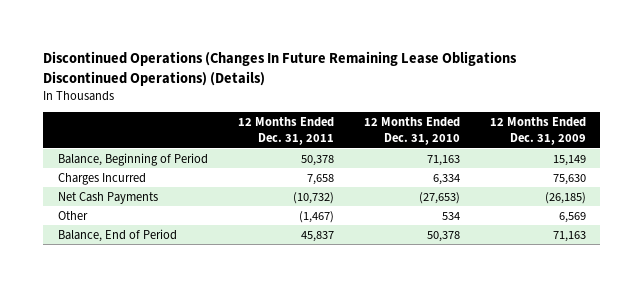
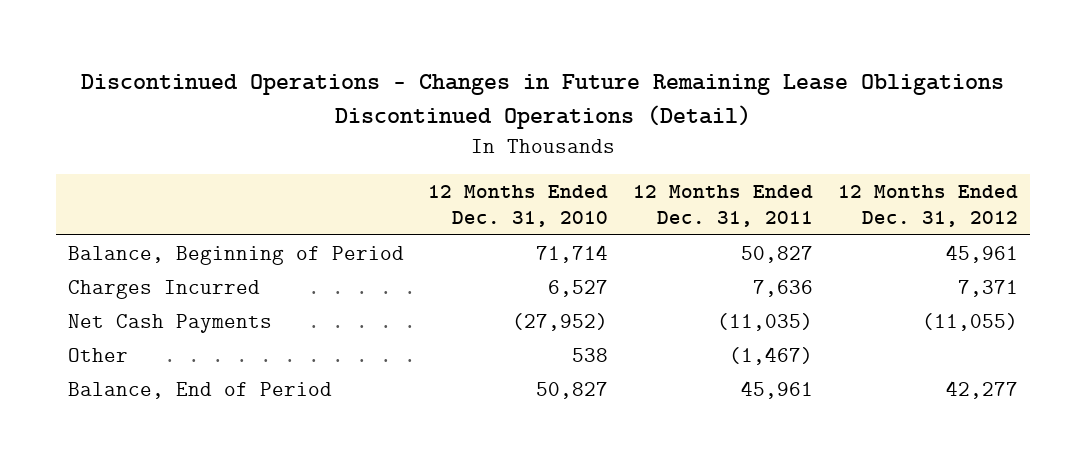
[43,51,518,86] Discontinued Operations (Changes In Future Remaining Lease Obligations Discontinued Operations) (Details) -> [80,74,1004,130] Discontinued Operations - Changes in Future Remaining Lease Obligations Discontinued Operations (Detail)
[489,117,586,145] 12 Months Ended Dec. 31, 2009 -> none
none -> [837,185,1018,228] 12 Months Ended Dec. 31, 2012
[301,154,335,166] 50,378 -> [741,245,814,263] 50,827
[426,154,460,166] 71,163 -> [536,244,609,263] 71,714
[307,173,335,185] 7,658 -> [753,279,814,297] 7,636
[432,173,460,185] 6,334 -> [548,279,609,297] 6,527
[293,191,335,204] (10,732) -> [717,312,814,331] (11,035)
[418,191,460,204] (27,653) -> [512,312,609,331] (27,952)
[441,211,460,220] 534 -> [572,347,609,362] 538
[301,230,335,242] 45,837 -> [741,380,814,399] 45,961
[426,230,460,242] 50,378 -> [536,381,609,399] 50,827

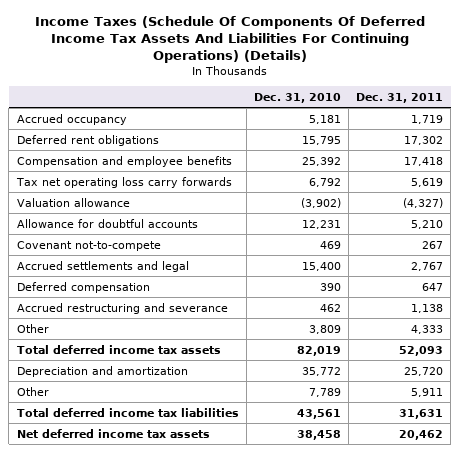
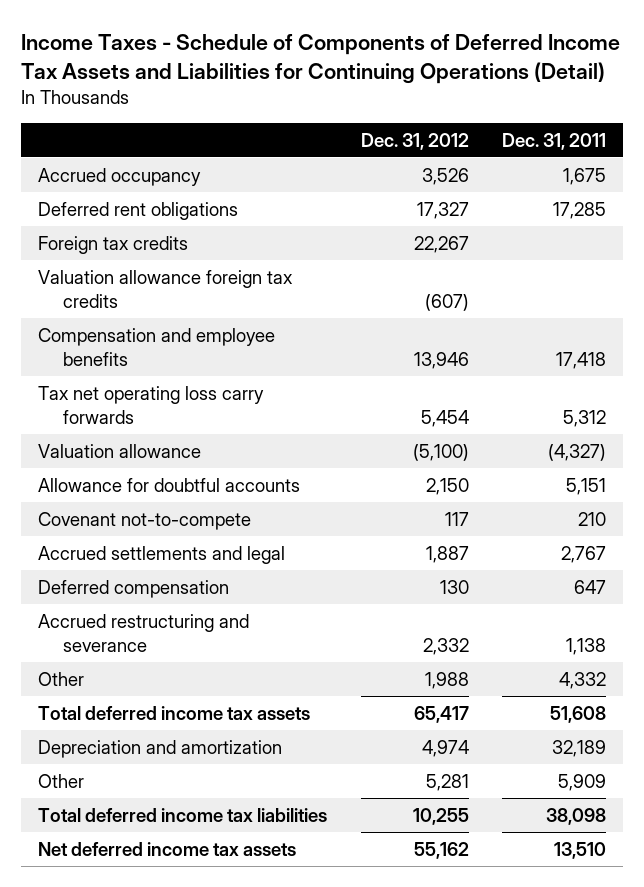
[34,16,425,64] Income Taxes (Schedule Of Components Of Deferred Income Tax Assets And Liabilities For Continuing Operations) (Details) -> [21,34,621,85] Income Taxes - Schedule of Components of Deferred Income Tax Assets and Liabilities for Continuing Operations (Detail)
[253,92,341,103] Dec. 31, 2010 -> none
none -> [360,132,469,150] Dec. 31, 2012
[411,114,444,124] 1,719 -> [563,167,607,185] 1,675
[404,135,444,145] 17,302 -> [553,201,607,219] 17,285
none -> [37,235,188,254] Foreign tax credits
none -> [37,269,293,308] Valuation allowance foreign tax credits
[411,177,444,187] 5,619 -> [563,409,607,427] 5,312
[411,219,444,229] 5,210 -> [566,477,607,495] 5,151
[422,240,444,249] 267 -> [578,511,607,526] 210
[411,324,444,334] 4,333 -> [559,671,607,689] 4,332
[399,345,444,356] 52,093 -> [550,705,607,723] 51,608
[404,366,444,376] 25,720 -> [552,739,607,757] 32,189
[411,387,444,397] 5,911 -> [558,773,607,791] 5,909
[399,408,444,419] 31,631 -> [546,807,607,825] 38,098
[399,429,444,440] 20,462 -> [554,841,607,859] 13,510

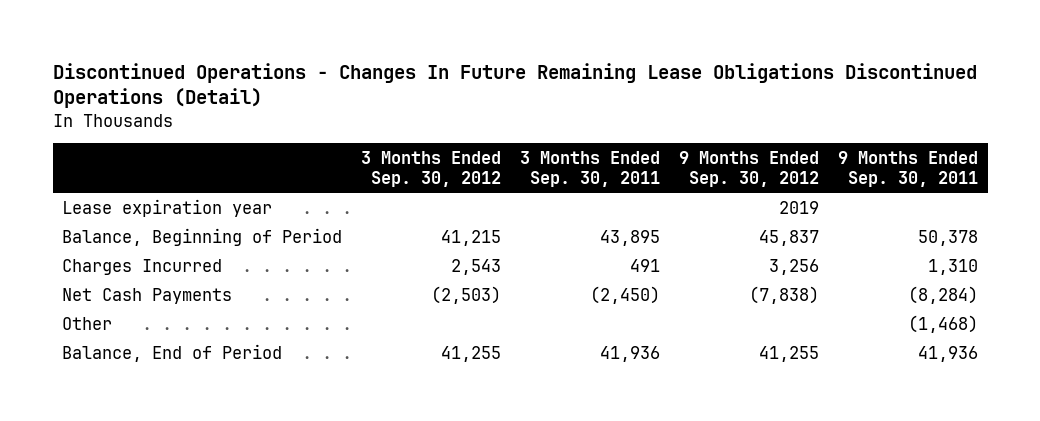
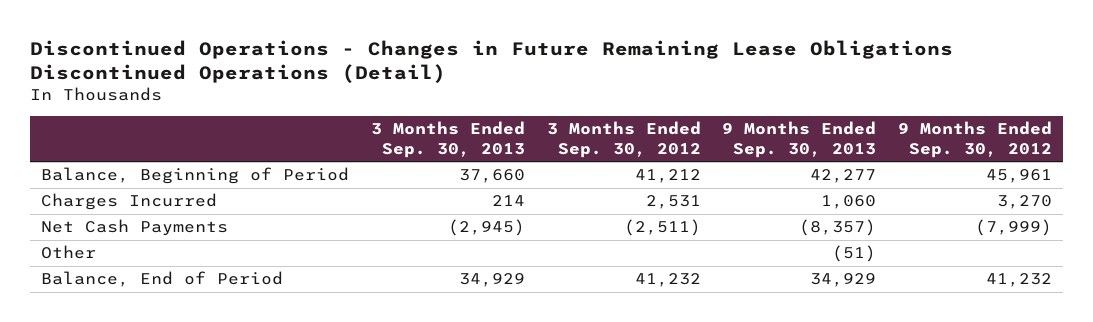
[52,62,977,109] Discontinued Operations - Changes In Future Remaining Lease Obligations Discontinued Operations (Detail) -> [30,39,954,84] Discontinued Operations - Changes in Future Remaining Lease Obligations Discontinued Operations (Detail)
[520,150,661,188] 3 Months Ended Sep. 30, 2011 -> none
[838,150,979,188] 9 Months Ended Sep. 30, 2011 -> none
none -> [370,121,525,158] 3 Months Ended Sep. 30, 2013
none -> [722,121,877,158] 9 Months Ended Sep. 30, 2013
[62,199,273,218] Lease expiration year -> none
[441,230,502,247] 41,215 -> [634,169,701,184] 41,212
[759,230,820,247] 45,837 -> [986,169,1053,184] 45,961
[451,259,502,276] 2,543 -> [645,195,701,210] 2,531
[769,259,820,276] 3,256 -> [997,195,1053,210] 3,270
[431,286,502,305] (2,503) -> [623,219,701,237] (2,511)
[749,286,820,305] (7,838) -> [975,219,1053,237] (7,999)
[441,346,502,363] 41,255 -> [634,273,701,288] 41,232
[759,346,820,363] 41,255 -> [986,273,1053,288] 41,232

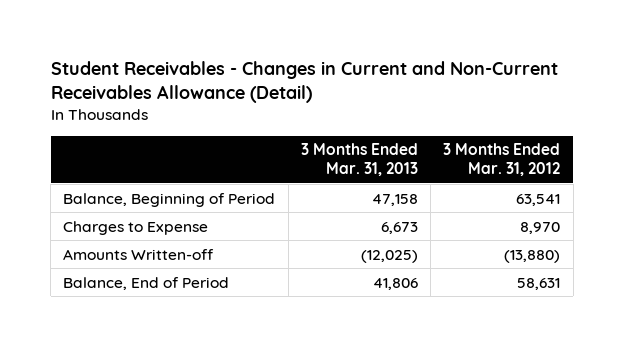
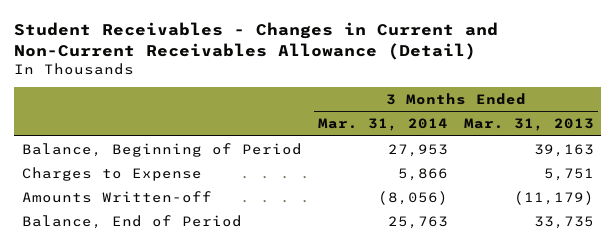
[443,143,561,177] 3 Months Ended Mar. 31, 2012 -> none
none -> [317,118,448,132] Mar. 31, 2014
[371,193,418,206] 47,158 -> [533,143,594,157] 39,163
[380,221,418,234] 6,673 -> [543,167,594,181] 5,751
[360,249,418,263] (12,025) -> [513,190,594,205] (11,179)
[372,277,418,290] 41,806 -> [533,215,594,229] 33,735

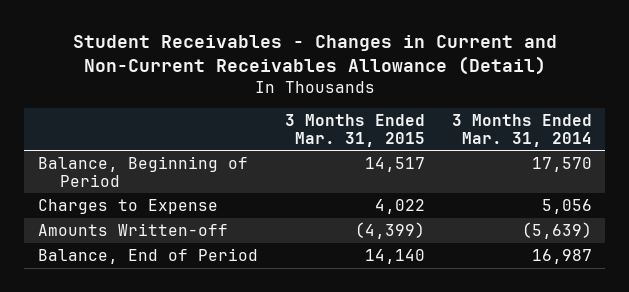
[463,118,594,132] Mar. 31, 2013 -> none
none -> [284,113,425,147] 3 Months Ended Mar. 31, 2015
[387,143,448,157] 27,953 -> [531,156,592,172] 17,570
[397,167,448,181] 5,866 -> [541,198,592,214] 5,056
[377,190,448,205] (8,056) -> [521,221,592,239] (5,639)
[387,215,448,229] 25,763 -> [531,248,592,264] 16,987

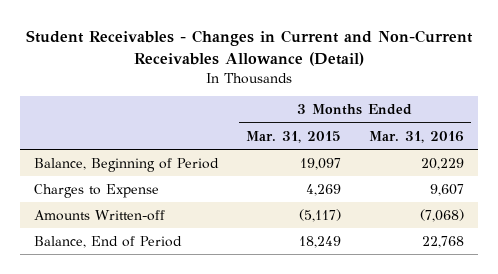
[451,113,592,147] 3 Months Ended Mar. 31, 2014 -> none
none -> [369,130,465,143] Mar. 31, 2016
[364,156,425,172] 14,517 -> [300,158,342,171] 19,097
[374,198,425,214] 4,022 -> [306,184,342,197] 4,269
[354,221,425,239] (4,399) -> [299,209,342,223] (5,117)
[364,248,425,264] 14,140 -> [299,236,342,249] 18,249

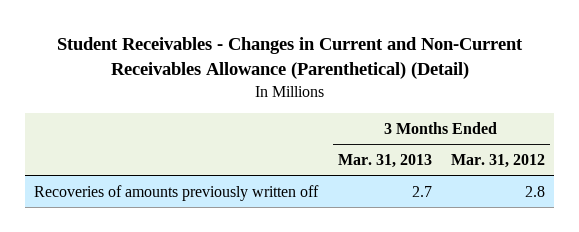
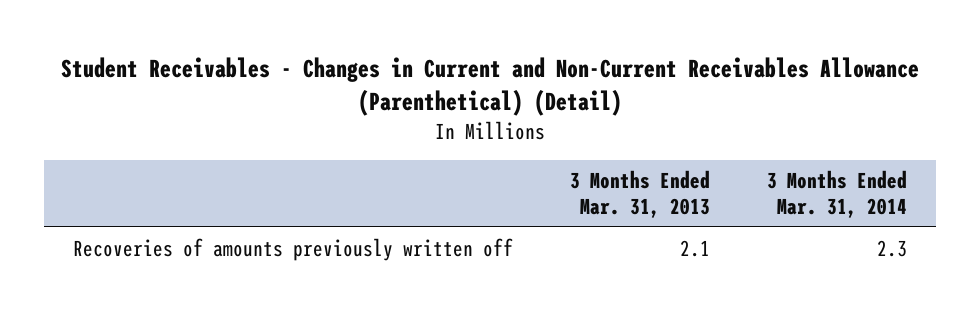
[450,153,545,168] Mar. 31, 2012 -> none
none -> [767,170,908,218] 3 Months Ended Mar. 31, 2014
[411,185,432,197] 2.7 -> [679,239,710,257] 2.1

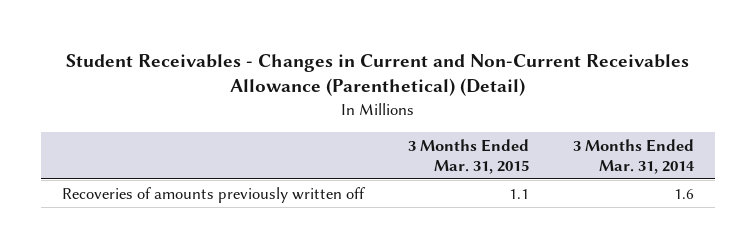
[569,170,710,218] 3 Months Ended Mar. 31, 2013 -> none
none -> [407,138,529,174] 3 Months Ended Mar. 31, 2015
[877,239,908,257] 2.3 -> [673,189,694,200] 1.6

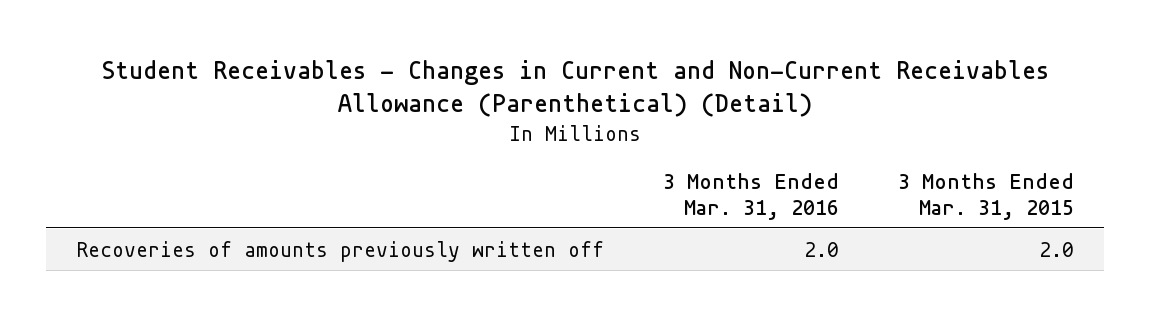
[572,138,695,174] 3 Months Ended Mar. 31, 2014 -> none
none -> [663,173,840,220] 3 Months Ended Mar. 31, 2016
[508,189,529,200] 1.1 -> [1039,241,1075,257] 2.0

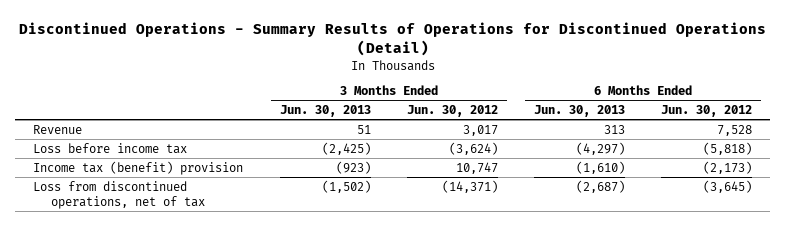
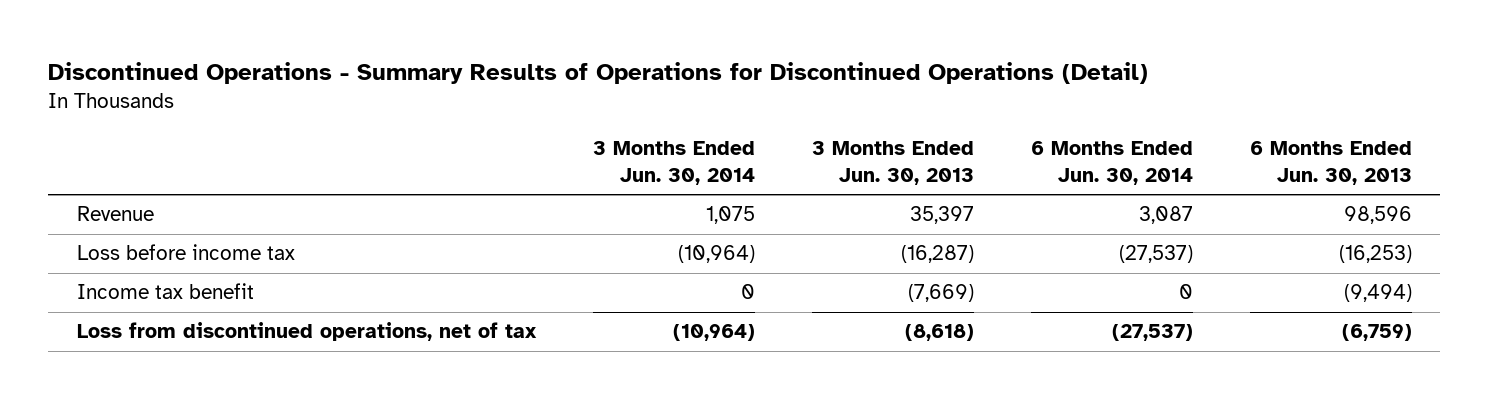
[406,104,498,117] Jun. 30, 2012 -> none
[661,104,753,117] Jun. 30, 2012 -> none
none -> [592,141,755,185] 3 Months Ended Jun. 30, 2014
none -> [1030,141,1193,185] 6 Months Ended Jun. 30, 2014
[356,124,371,134] 51 -> [909,206,974,225] 35,397
[604,124,626,134] 313 -> [1343,206,1412,225] 98,596
[321,141,371,155] (2,425) -> [900,245,974,264] (16,287)
[576,141,626,155] (4,297) -> [1338,245,1412,264] (16,253)
[33,160,244,175] Income tax (benefit) provision -> [76,283,254,300] Income tax benefit
[335,160,371,174] (923) -> [907,284,974,303] (7,669)
[576,160,626,174] (1,610) -> [1343,284,1412,303] (9,494)
[321,179,371,193] (1,502) -> [904,324,974,342] (8,618)
[576,179,626,193] (2,687) -> [1341,324,1412,342] (6,759)

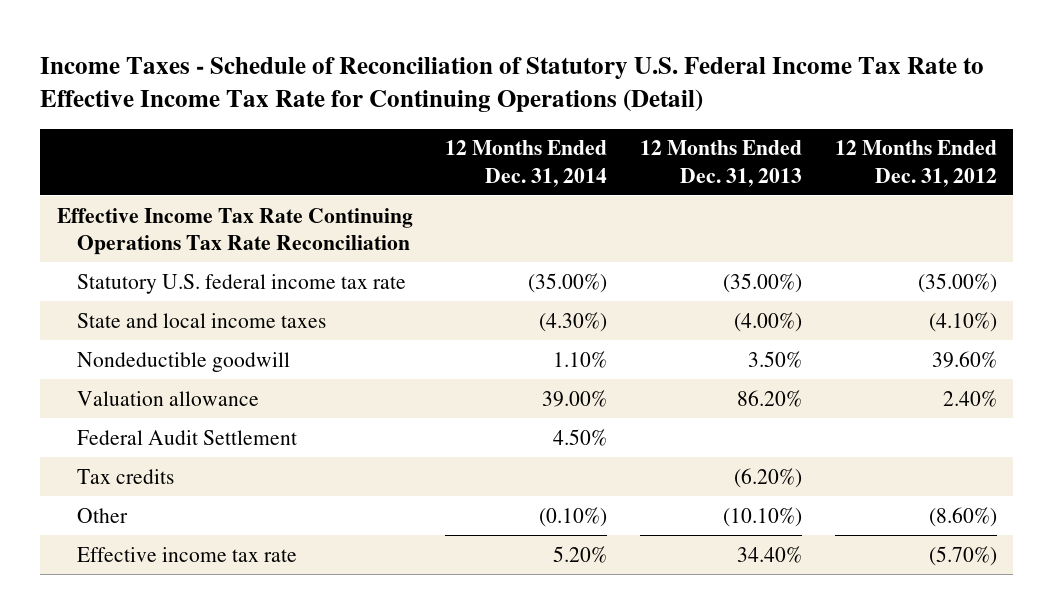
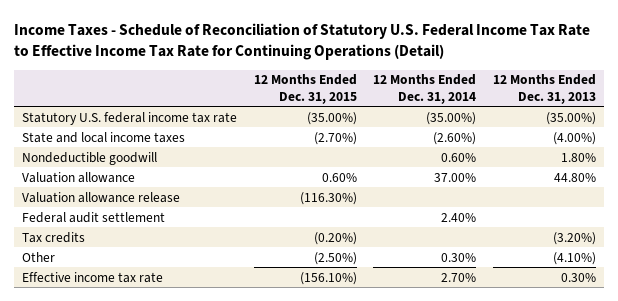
[834,140,997,187] 12 Months Ended Dec. 31, 2012 -> none
none -> [253,74,357,104] 12 Months Ended Dec. 31, 2015
[56,207,413,255] Effective Income Tax Rate Continuing Operations Tax Rate Reconciliation -> none
[539,311,608,332] (4.30%) -> [433,131,477,145] (2.60%)
[553,350,608,368] 1.10% -> [441,152,477,162] 0.60%
[747,350,802,368] 3.50% -> [560,152,596,162] 1.80%
[542,389,608,407] 39.00% -> [434,172,477,182] 37.00%
[736,389,802,407] 86.20% -> [553,172,596,182] 44.80%
none -> [22,191,181,203] Valuation allowance release
[76,429,297,445] Federal Audit Settlement -> [22,211,166,223] Federal audit settlement
[553,428,608,446] 4.50% -> [441,212,477,222] 2.40%
[733,467,802,488] (6.20%) -> [552,231,596,245] (3.20%)
[539,506,608,527] (0.10%) -> [441,252,477,262] 0.30%
[722,506,802,527] (10.10%) -> [552,251,596,265] (4.10%)
[553,545,608,563] 5.20% -> [441,272,477,282] 2.70%
[736,545,802,563] 34.40% -> [560,272,596,282] 0.30%

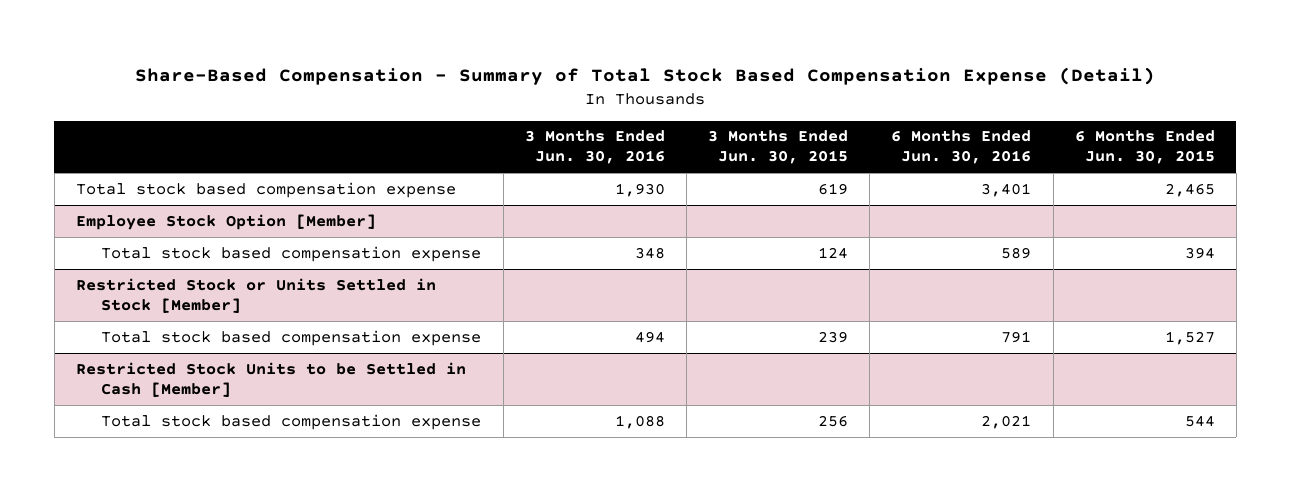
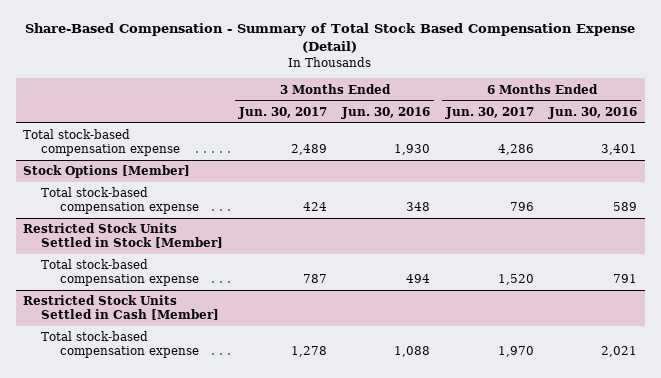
[708,130,849,165] 3 Months Ended Jun. 30, 2015 -> none
[1074,130,1215,165] 6 Months Ended Jun. 30, 2015 -> none
none -> [237,106,327,119] Jun. 30, 2017
none -> [444,106,534,119] Jun. 30, 2017
[75,181,456,198] Total stock based compensation expense -> [23,129,181,156] Total stock-based compensation expense
[75,213,376,230] Employee Stock Option [Member] -> [23,165,191,179] Stock Options [Member]
[101,245,482,262] Total stock based compensation expense -> [41,187,199,214] Total stock-based compensation expense
[75,277,436,313] Restricted Stock or Units Settled in Stock [Member] -> [23,223,224,248] Restricted Stock Units Settled in Stock [Member]
[101,329,482,346] Total stock based compensation expense -> [41,259,199,286] Total stock-based compensation expense
[75,361,466,397] Restricted Stock Units to be Settled in Cash [Member] -> [23,295,220,320] Restricted Stock Units Settled in Cash [Member]
[101,413,482,430] Total stock based compensation expense -> [41,331,199,358] Total stock-based compensation expense

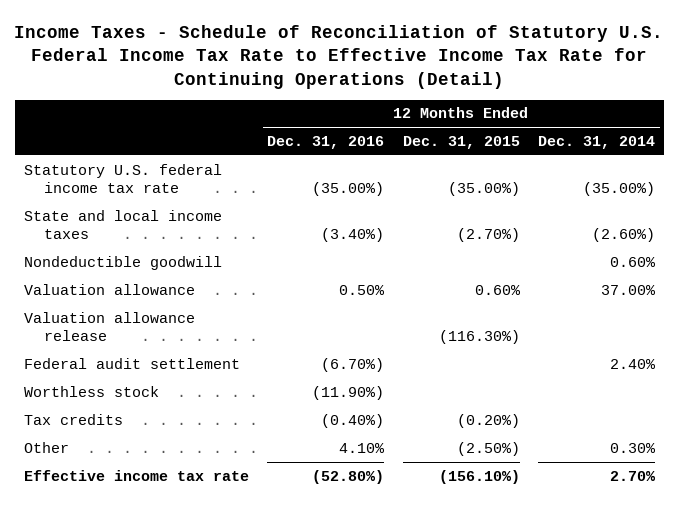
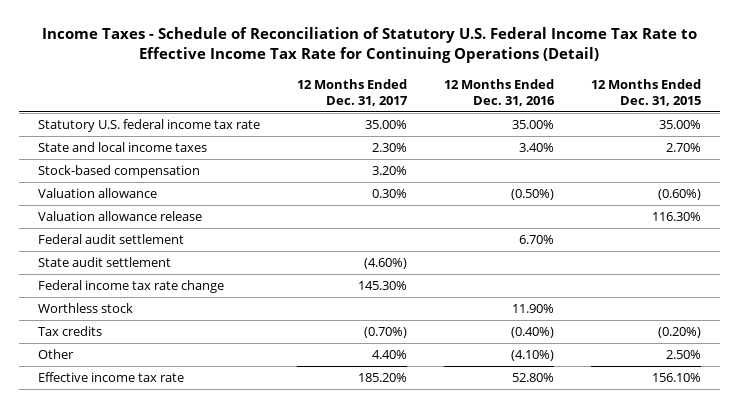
[538,136,656,150] Dec. 31, 2014 -> none
none -> [296,78,408,106] 12 Months Ended Dec. 31, 2017
[23,255,222,270] Nondeductible goodwill -> none
[312,181,385,196] (35.00%) -> [511,120,554,130] 35.00%
[447,181,520,196] (35.00%) -> [659,120,702,130] 35.00%
[321,227,385,242] (3.40%) -> [518,143,554,153] 3.40%
[456,227,520,242] (2.70%) -> [666,143,702,153] 2.70%
none -> [37,165,200,179] Stock-based compensation
[339,284,386,295] 0.50% -> [510,189,554,201] (0.50%)
[474,284,521,295] 0.60% -> [658,189,702,201] (0.60%)
[438,329,520,344] (116.30%) -> [652,212,702,222] 116.30%
[321,357,385,372] (6.70%) -> [518,235,554,245] 6.70%
none -> [37,257,171,268] State audit settlement
none -> [37,280,224,294] Federal income tax rate change
[312,385,385,400] (11.90%) -> [511,304,554,314] 11.90%
[339,442,386,453] 4.10% -> [510,350,554,362] (4.10%)
[456,441,520,456] (2.50%) -> [666,350,702,360] 2.50%
[312,469,385,484] (52.80%) -> [511,373,554,383] 52.80%
[438,469,520,484] (156.10%) -> [652,373,702,383] 156.10%

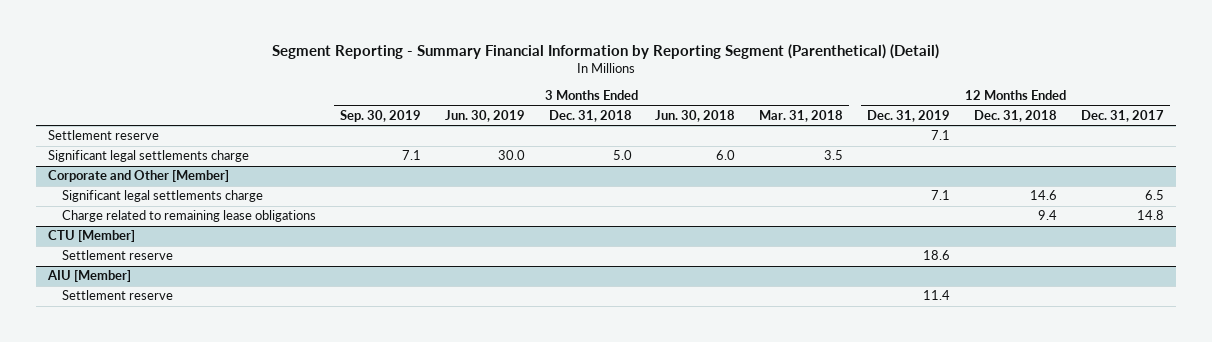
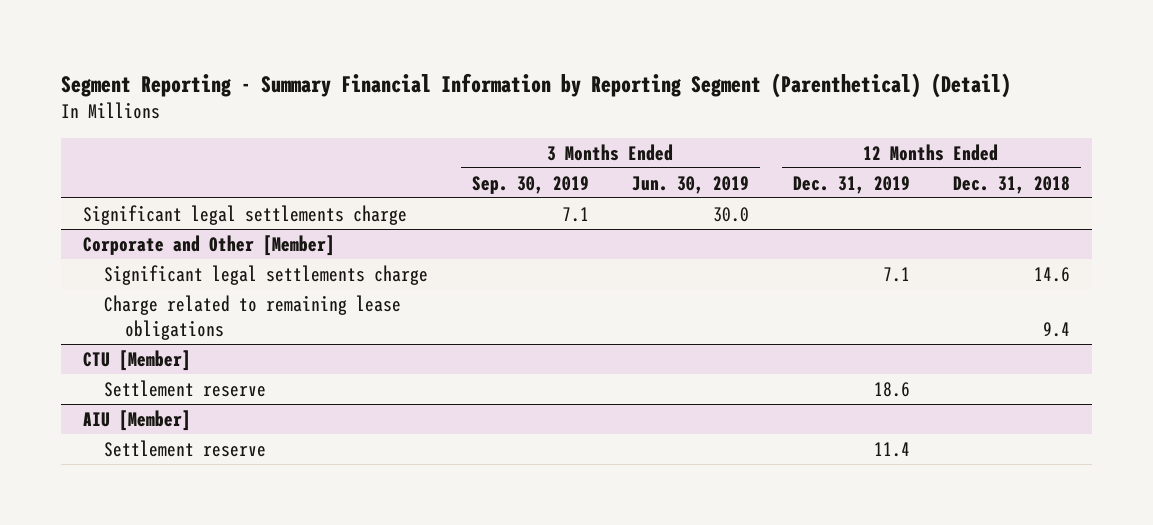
[548,109,632,122] Dec. 31, 2018 -> none
[655,109,736,122] Jun. 30, 2018 -> none
[759,109,844,122] Mar. 31, 2018 -> none
[1080,109,1164,122] Dec. 31, 2017 -> none
[47,130,159,141] Settlement reserve -> none

